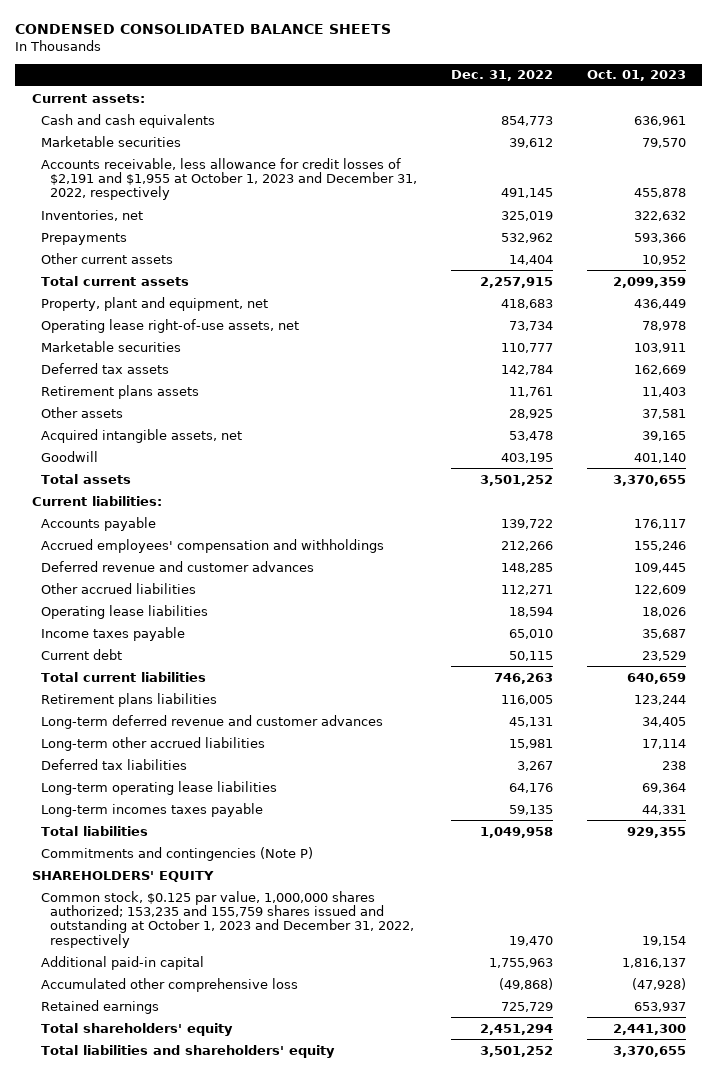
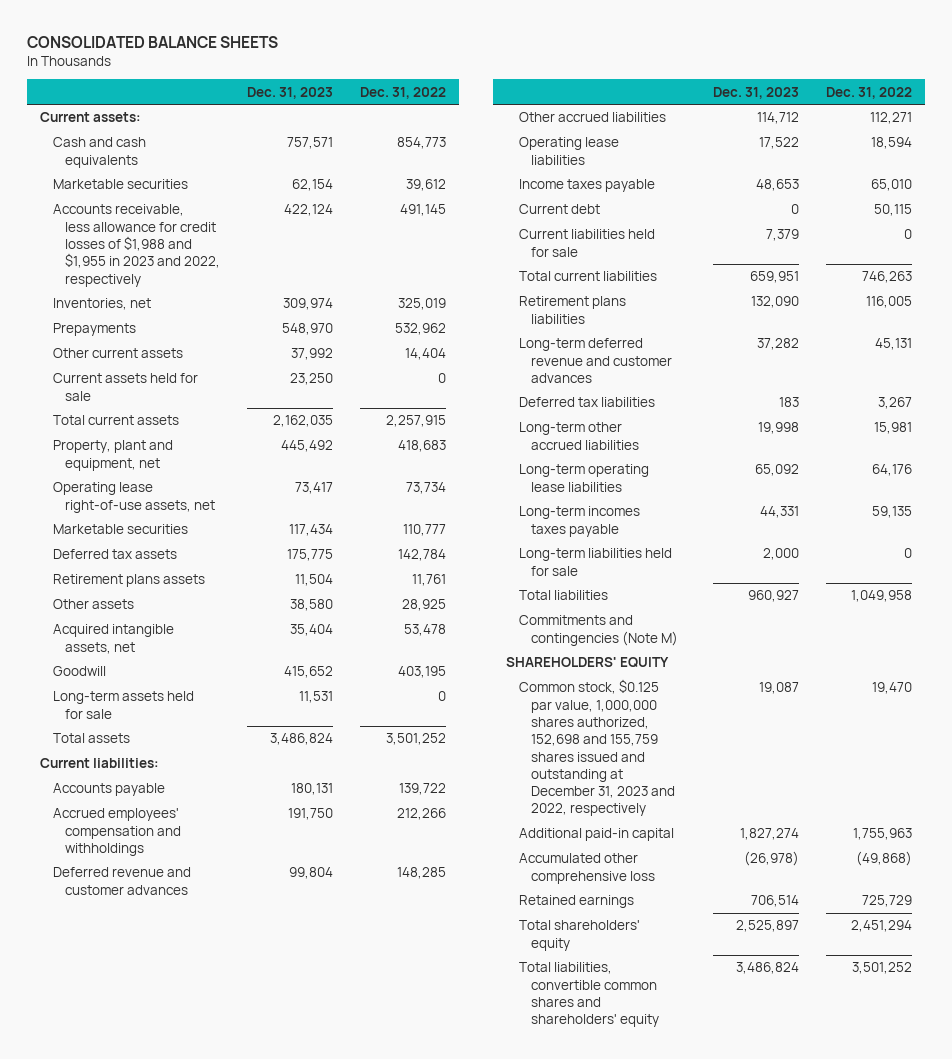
[15,24,392,35] CONDENSED CONSOLIDATED BALANCE SHEETS -> [26,35,278,48] CONSOLIDATED BALANCE SHEETS
[586,70,686,82] Oct. 01, 2023 -> none
none -> [247,86,334,99] Dec. 31, 2023
[41,157,418,201] Accounts receivable, less allowance for credit losses of $2,191 and $1,955 at October 1, 2023 and December 31, 2022, respectively -> [52,204,221,287] Accounts receivable, less allowance for credit losses of $1,988 and $1,955 in 2023 and 2022, respectively
none -> [52,373,198,401] Current assets held for sale
none -> [52,691,194,719] Long-term assets held for sale
none -> [518,229,655,257] Current liabilities held for sale
[41,736,266,751] Long-term other accrued liabilities -> [518,422,640,450] Long-term other accrued liabilities
none -> [518,548,672,576] Long-term liabilities held for sale
[41,846,314,861] Commitments and contingencies (Note P) -> [518,615,679,646] Commitments and contingencies (Note M)
[41,890,415,948] Common stock, $0.125 par value, 1,000,000 shares authorized; 153,235 and 155,759 shares issued and outstanding at October 1, 2023 and December 31, 2022, respectively -> [518,679,676,817] Common stock, $0.125 par value, 1,000,000 shares authorized, 152,698 and 155,759 shares issued and outstanding at December 31, 2023 and 2022, respectively
[41,1044,336,1058] Total liabilities and shareholders' equity -> [518,962,660,1028] Total liabilities, convertible common shares and shareholders' equity

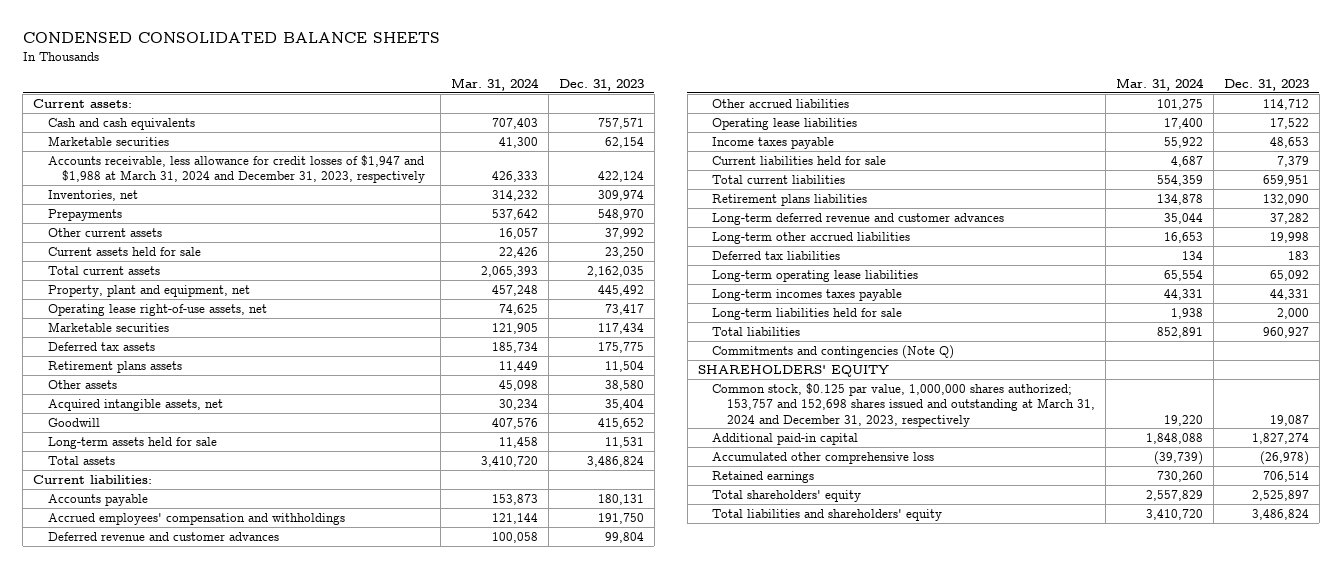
[26,35,278,48] CONSOLIDATED BALANCE SHEETS -> [22,31,440,43] CONDENSED CONSOLIDATED BALANCE SHEETS
[359,86,446,99] Dec. 31, 2022 -> none
none -> [451,77,540,91] Mar. 31, 2024
[52,204,221,287] Accounts receivable, less allowance for credit losses of $1,988 and $1,955 in 2023 and 2022, respectively -> [47,154,426,184] Accounts receivable, less allowance for credit losses of $1,947 and $1,988 at March 31, 2024 and December 31, 2023, respectively
[518,204,600,215] Current debt -> none
[518,397,655,408] Deferred tax liabilities -> [712,250,841,260] Deferred tax liabilities
[518,615,679,646] Commitments and contingencies (Note M) -> [712,344,955,359] Commitments and contingencies (Note Q)
[518,679,676,817] Common stock, $0.125 par value, 1,000,000 shares authorized, 152,698 and 155,759 shares issued and outstanding at December 31, 2023 and 2022, respectively -> [712,382,1096,427] Common stock, $0.125 par value, 1,000,000 shares authorized; 153,757 and 152,698 shares issued and outstanding at March 31, 2024 and December 31, 2023, respectively
[518,962,660,1028] Total liabilities, convertible common shares and shareholders' equity -> [712,508,943,521] Total liabilities and shareholders' equity

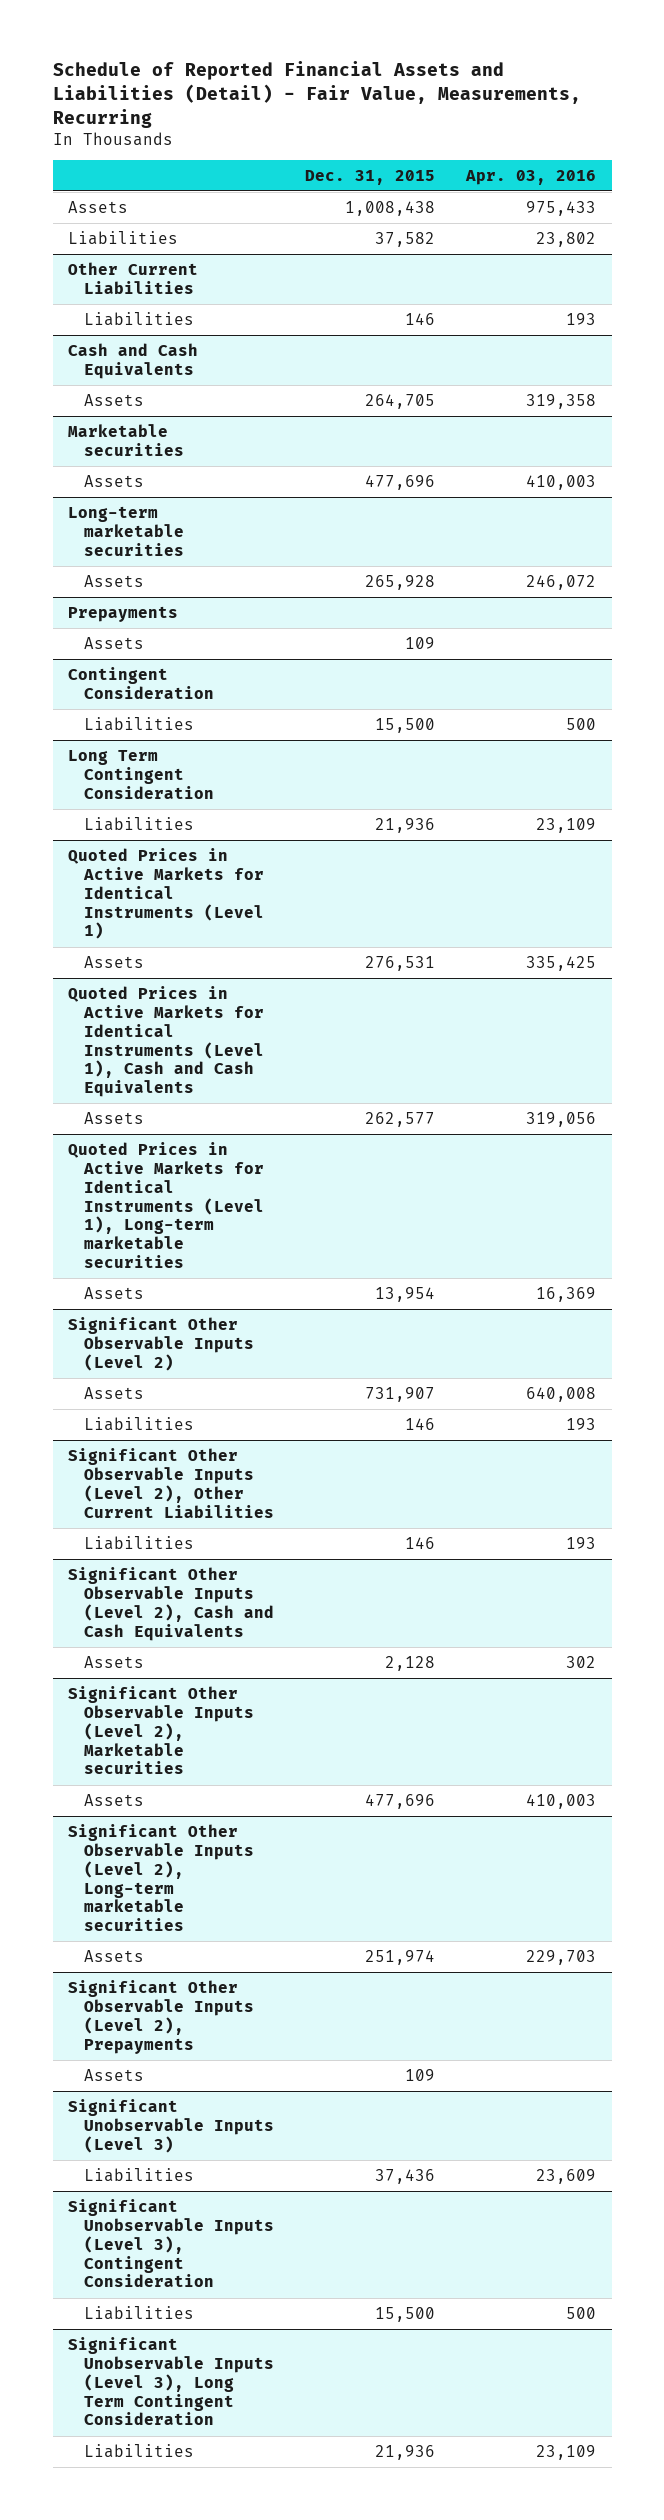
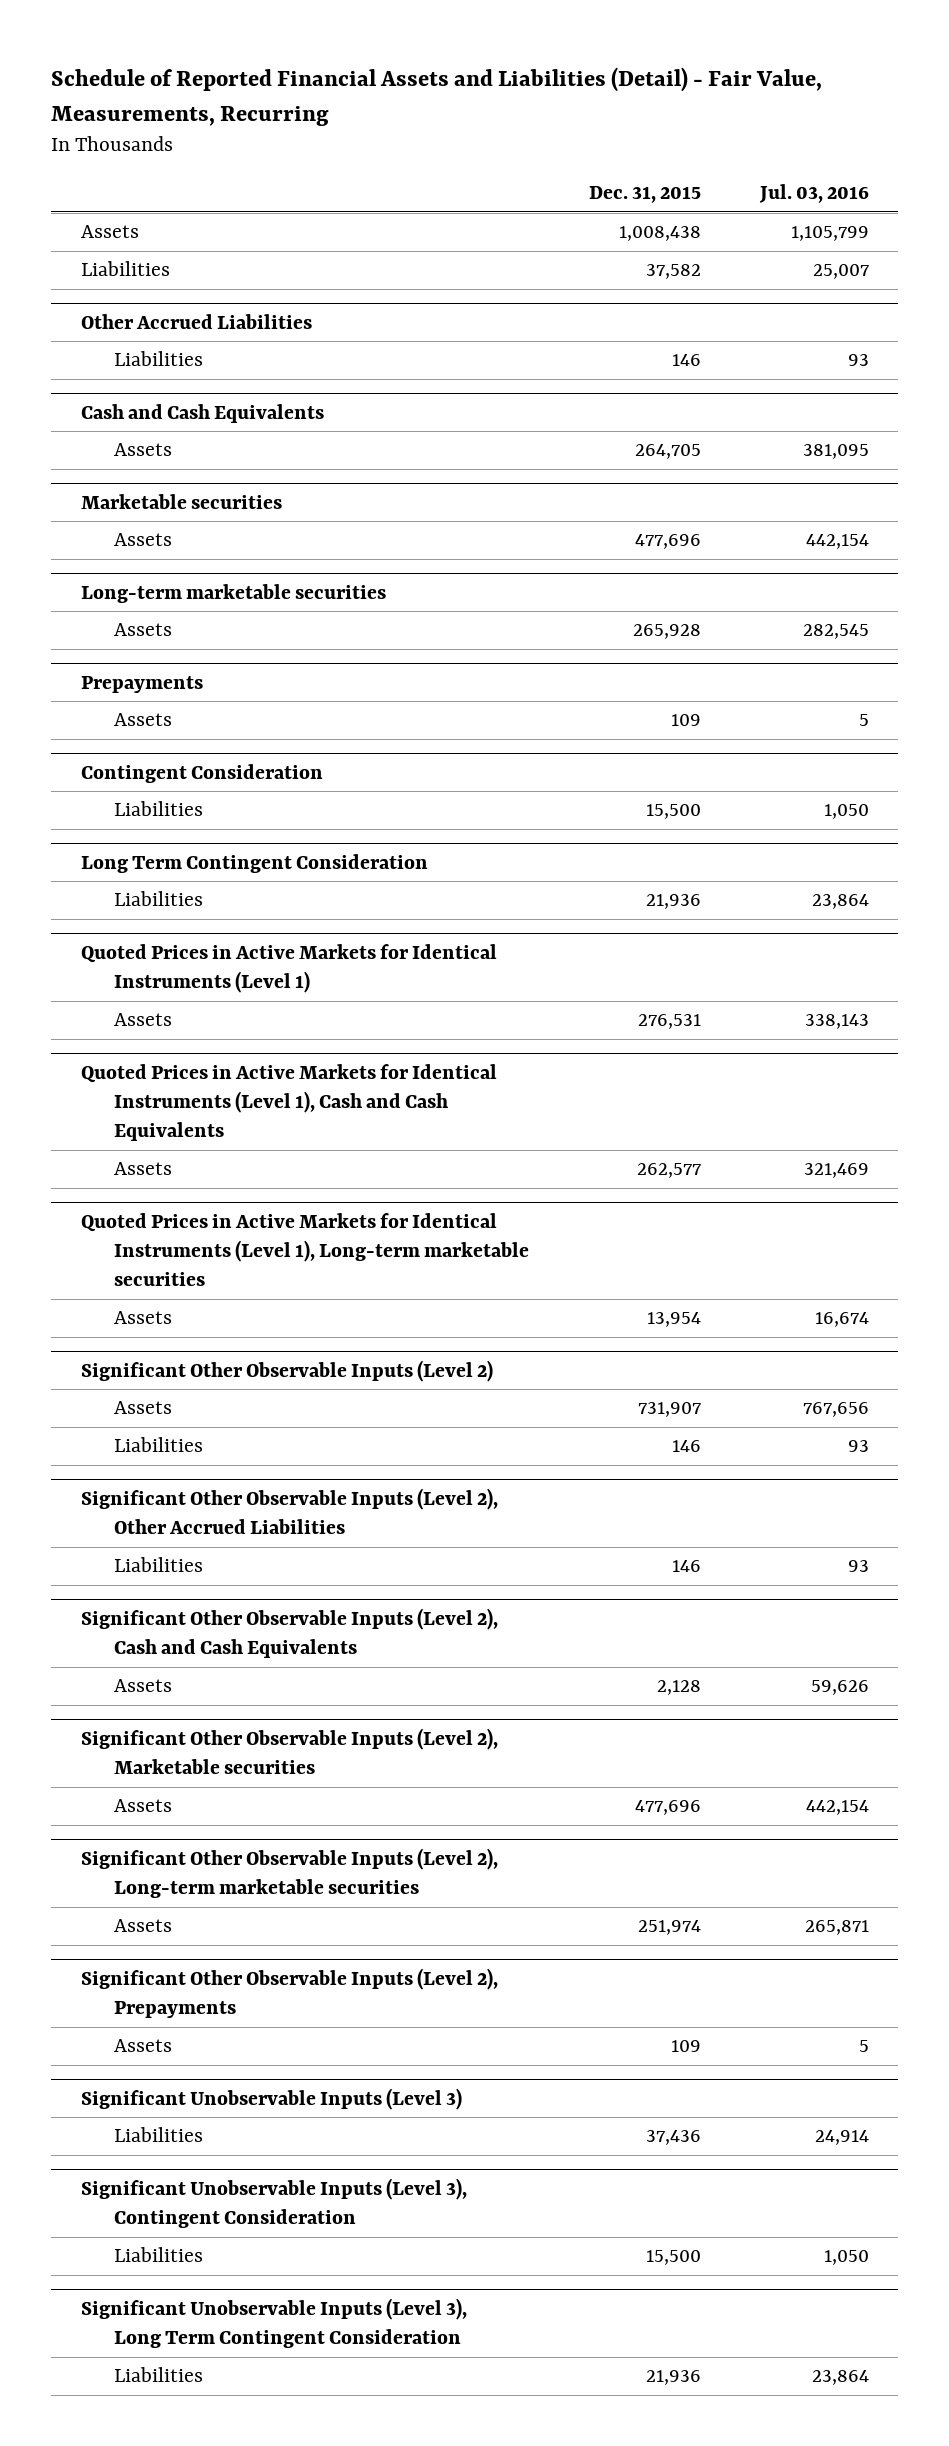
[465,169,597,185] Apr. 03, 2016 -> none
none -> [758,184,869,204] Jul. 03, 2016
[68,261,199,294] Other Current Liabilities -> [80,313,312,329] Other Accrued Liabilities
[68,1447,274,1518] Significant Other Observable Inputs (Level 2), Other Current Liabilities -> [80,1487,498,1535] Significant Other Observable Inputs (Level 2), Other Accrued Liabilities

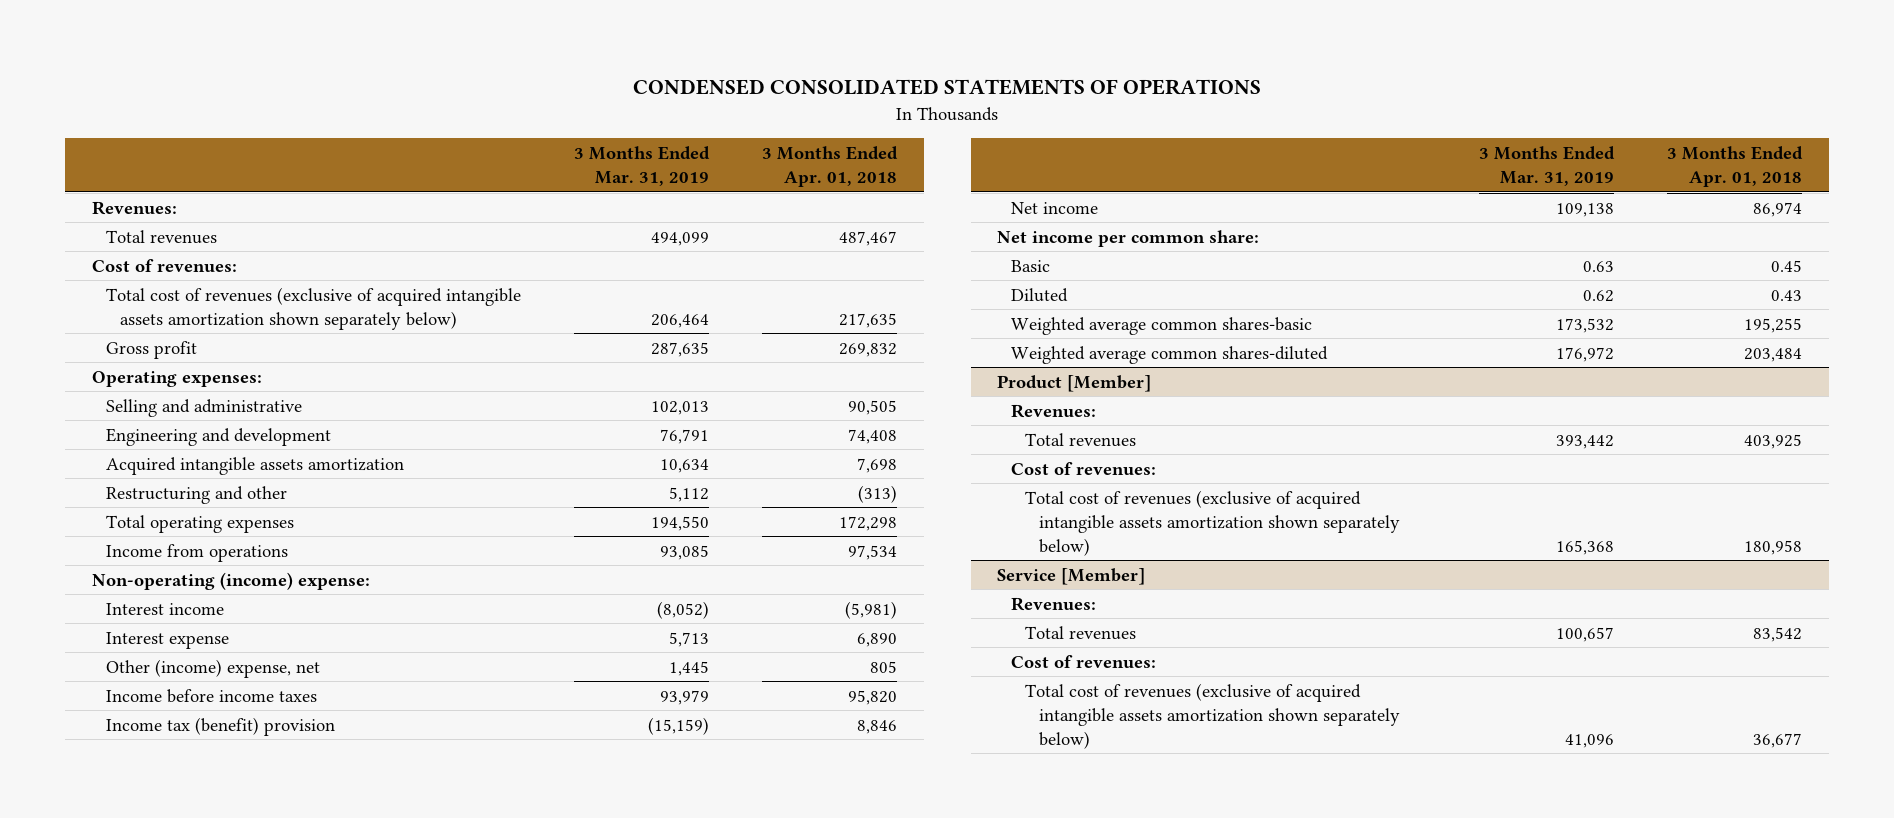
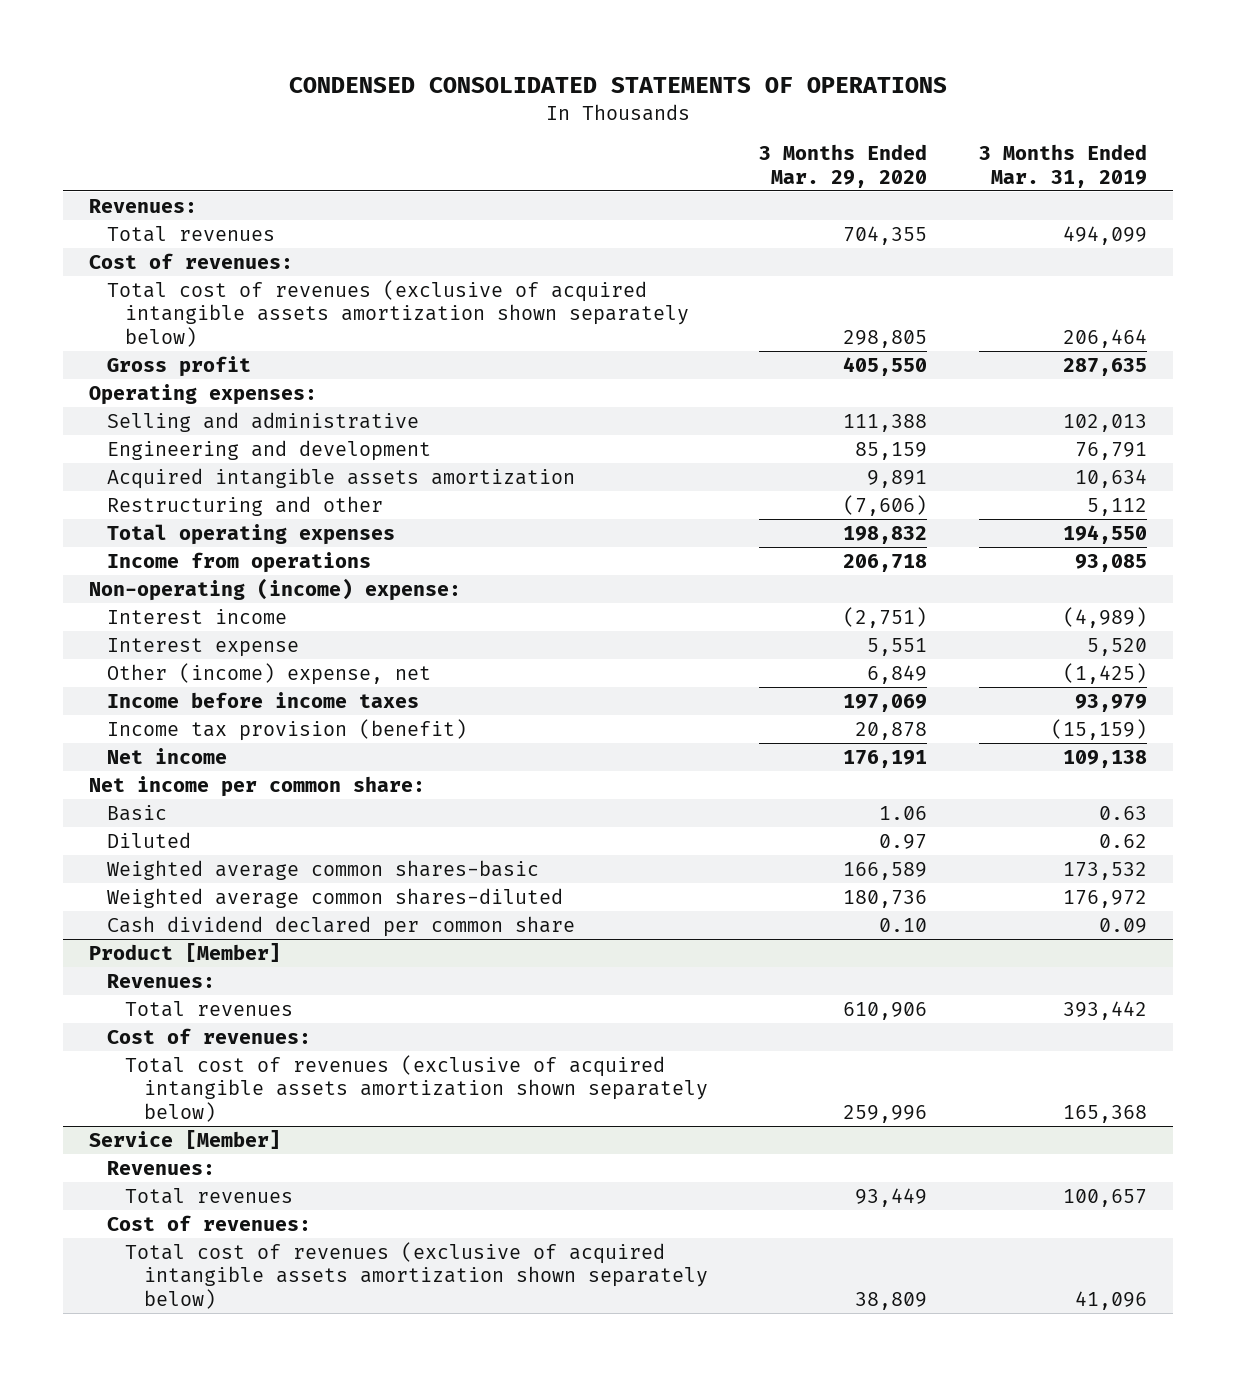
[762,146,899,188] 3 Months Ended Apr. 01, 2018 -> none
none -> [759,144,928,188] 3 Months Ended Mar. 29, 2020
[656,600,709,619] (8,052) -> [1063,606,1148,628] (4,989)
[668,631,709,647] 5,713 -> [1087,637,1148,656] 5,520
[668,660,709,676] 1,445 -> [1063,662,1148,684] (1,425)
[105,716,335,736] Income tax (benefit) provision -> [107,718,468,741] Income tax provision (benefit)
none -> [107,915,576,937] Cash dividend declared per common share

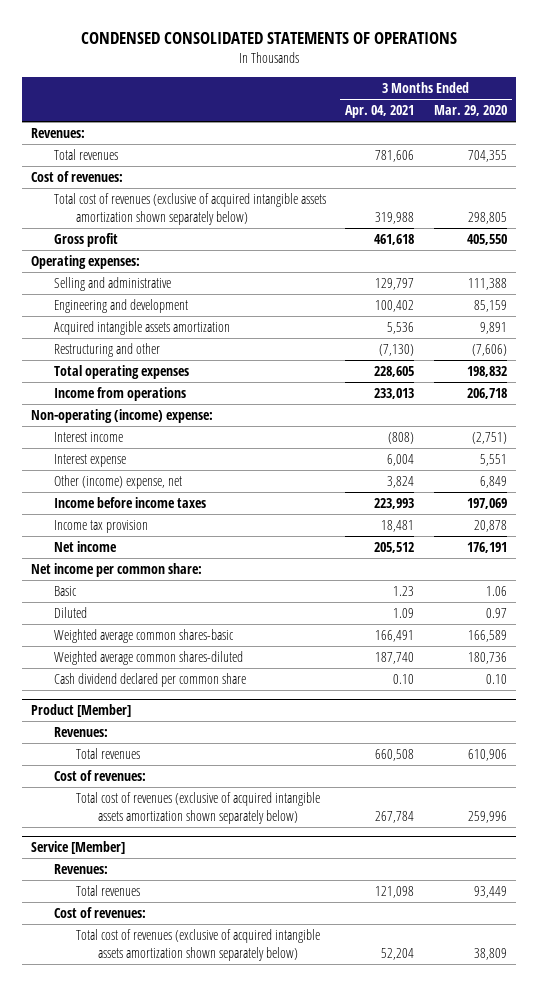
[979,144,1148,188] 3 Months Ended Mar. 31, 2019 -> none
none -> [345,105,415,119] Apr. 04, 2021
[107,718,468,741] Income tax provision (benefit) -> [53,520,148,534] Income tax provision

